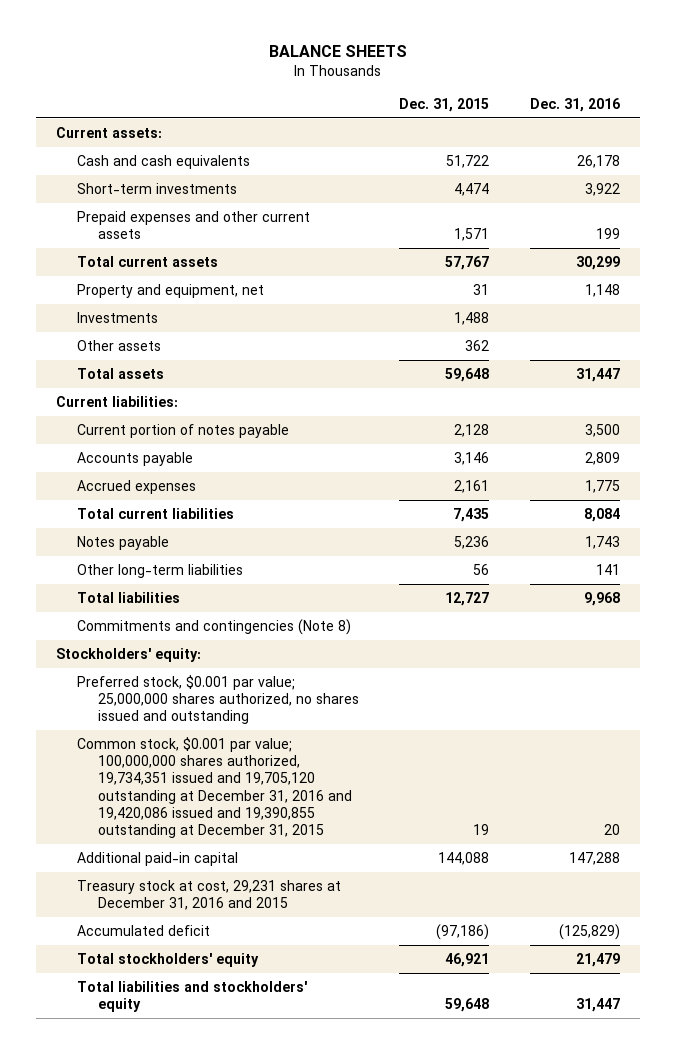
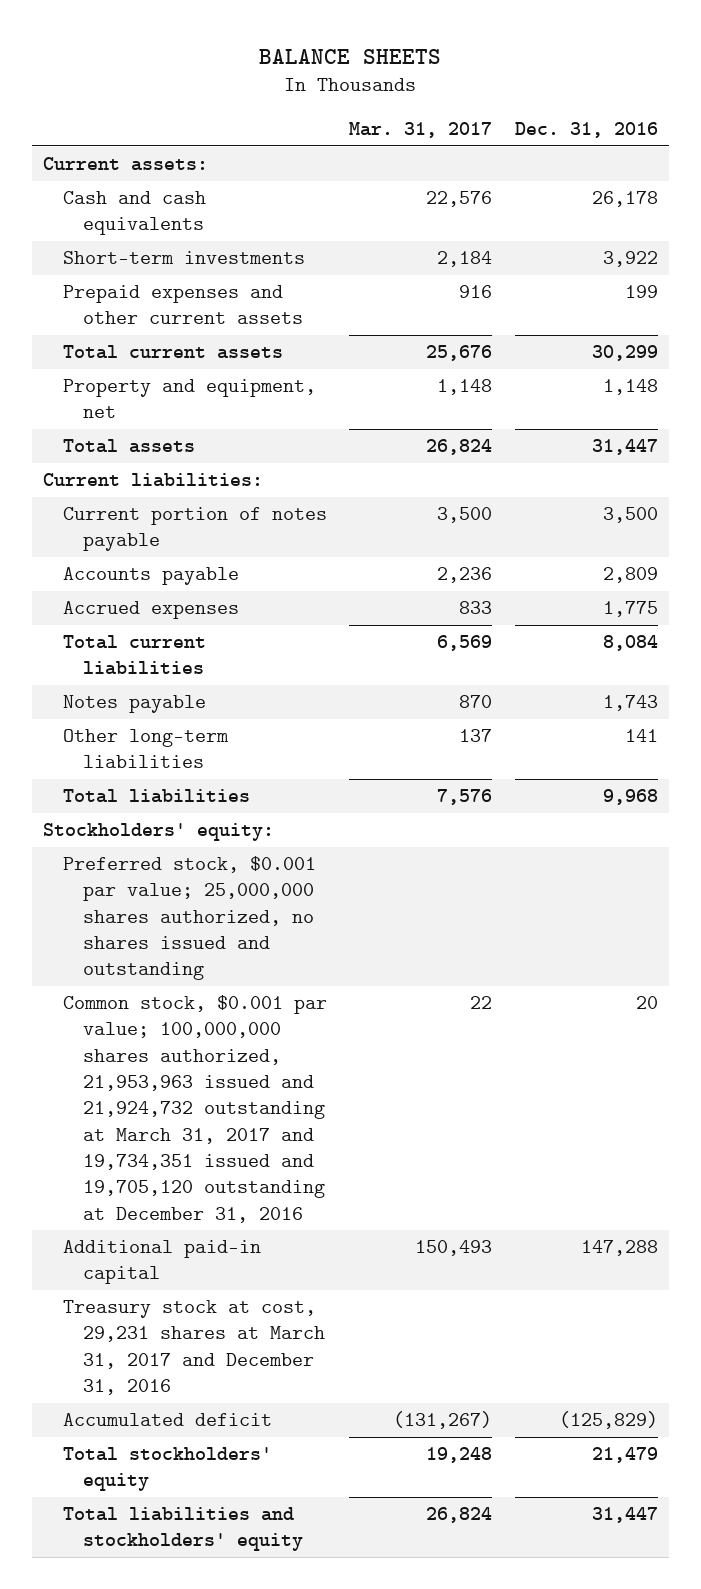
[399,97,490,112] Dec. 31, 2015 -> none
none -> [349,122,493,139] Mar. 31, 2017
[76,311,158,323] Investments -> none
[76,339,161,351] Other assets -> none
[76,618,351,635] Commitments and contingencies (Note 8) -> none
[76,736,352,839] Common stock, $0.001 par value; 100,000,000 shares authorized, 19,734,351 issued and 19,705,120 outstanding at December 31, 2016 and 19,420,086 issued and 19,390,855 outstanding at December 31, 2015 -> [63,995,328,1223] Common stock, $0.001 par value; 100,000,000 shares authorized, 21,953,963 issued and 21,924,732 outstanding at March 31, 2017 and 19,734,351 issued and 19,705,120 outstanding at December 31, 2016
[76,879,341,911] Treasury stock at cost, 29,231 shares at December 31, 2016 and 2015 -> [63,1300,326,1396] Treasury stock at cost, 29,231 shares at March 31, 2017 and December 31, 2016

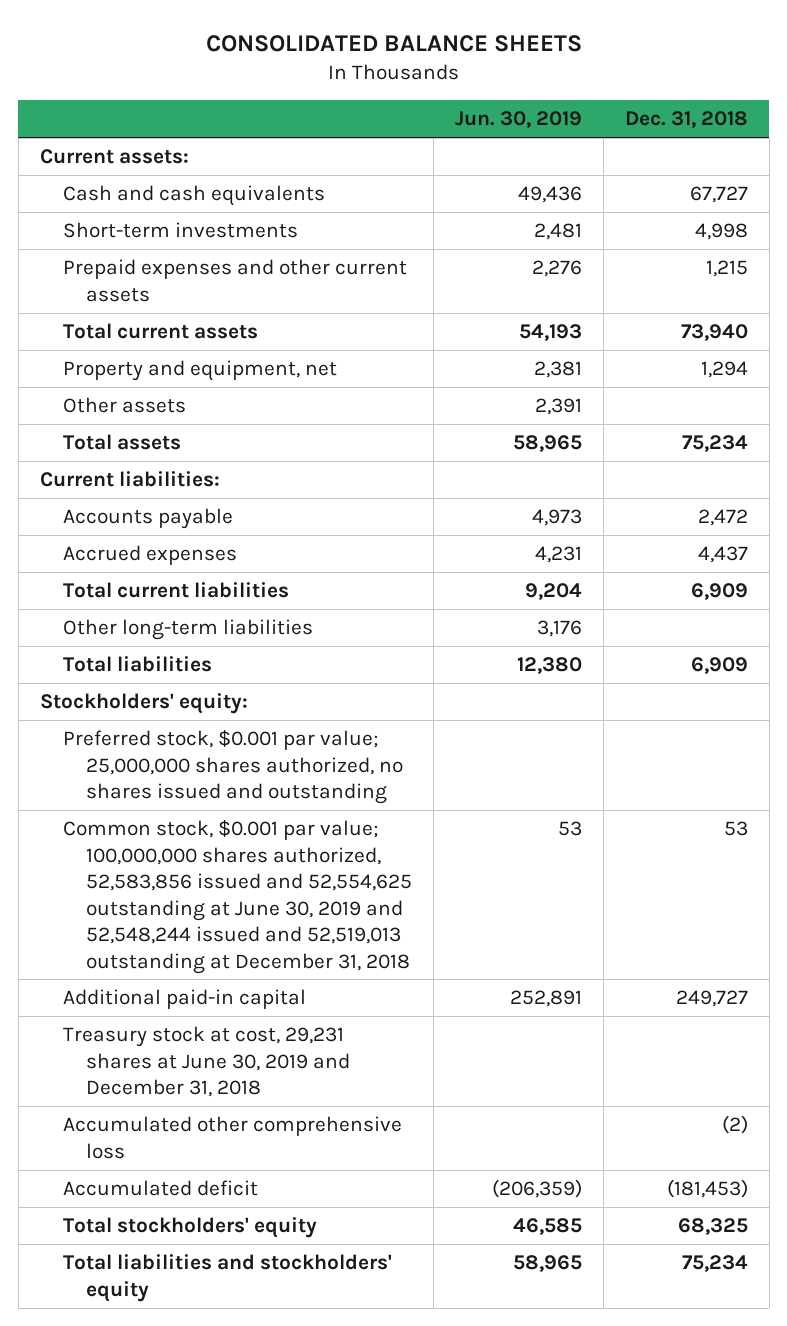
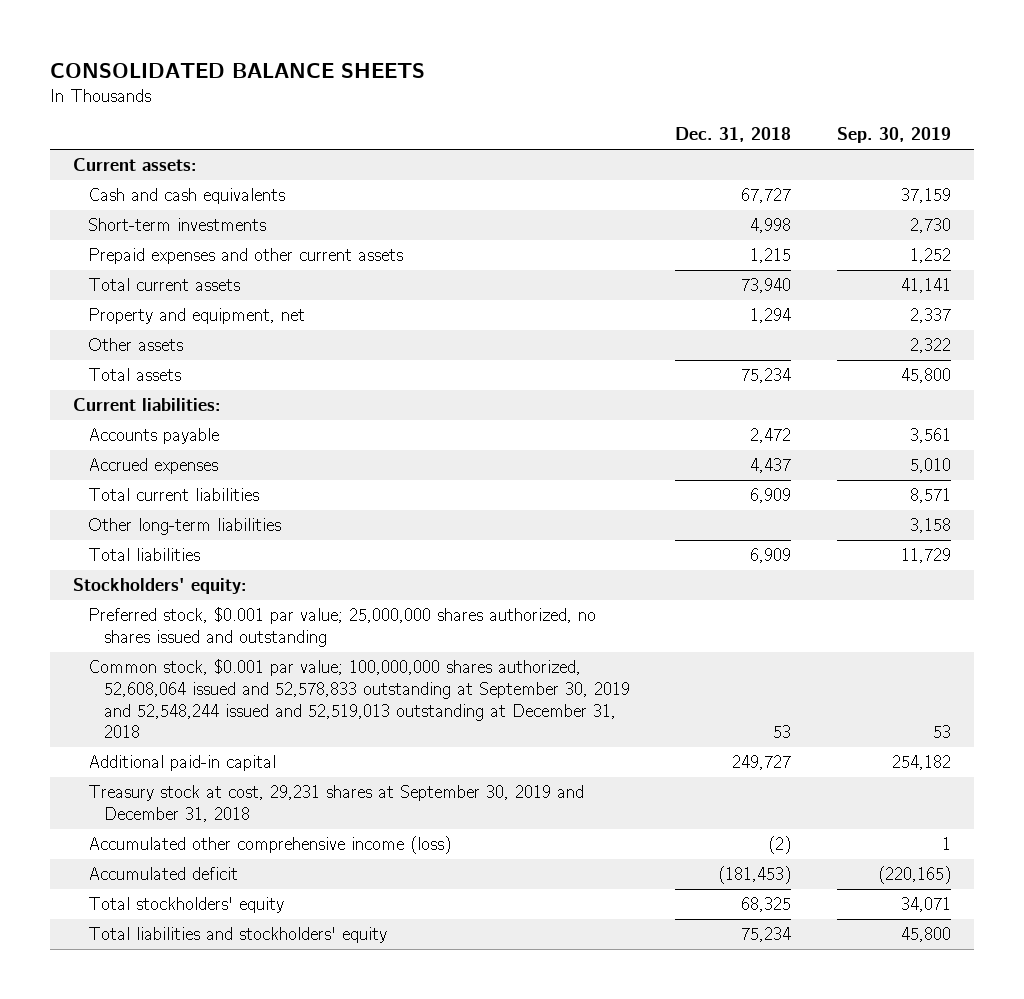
[454,111,582,129] Jun. 30, 2019 -> none
none -> [837,127,952,144] Sep. 30, 2019
[62,820,412,974] Common stock, $0.001 par value; 100,000,000 shares authorized, 52,583,856 issued and 52,554,625 outstanding at June 30, 2019 and 52,548,244 issued and 52,519,013 outstanding at December 31, 2018 -> [88,659,630,739] Common stock, $0.001 par value; 100,000,000 shares authorized, 52,608,064 issued and 52,578,833 outstanding at September 30, 2019 and 52,548,244 issued and 52,519,013 outstanding at December 31, 2018
[62,1026,350,1098] Treasury stock at cost, 29,231 shares at June 30, 2019 and December 31, 2018 -> [88,785,585,822] Treasury stock at cost, 29,231 shares at September 30, 2019 and December 31, 2018
[62,1116,402,1159] Accumulated other comprehensive loss -> [88,836,452,855] Accumulated other comprehensive income (loss)

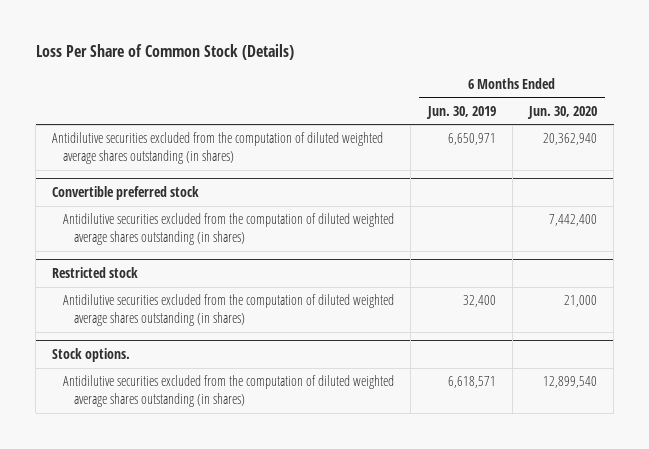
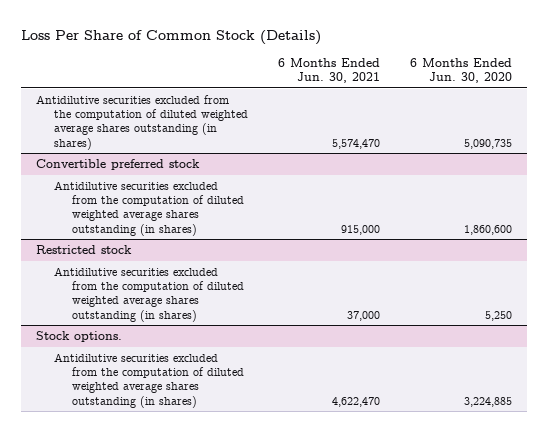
[425,106,496,120] Jun. 30, 2019 -> none
none -> [277,57,380,84] 6 Months Ended Jun. 30, 2021
[543,133,598,146] 20,362,940 -> [464,138,513,149] 5,090,735
[549,214,598,227] 7,442,400 -> [464,224,513,235] 1,860,600
[564,295,598,308] 21,000 -> [485,310,513,321] 5,250
[543,376,598,389] 12,899,540 -> [464,396,513,407] 3,224,885

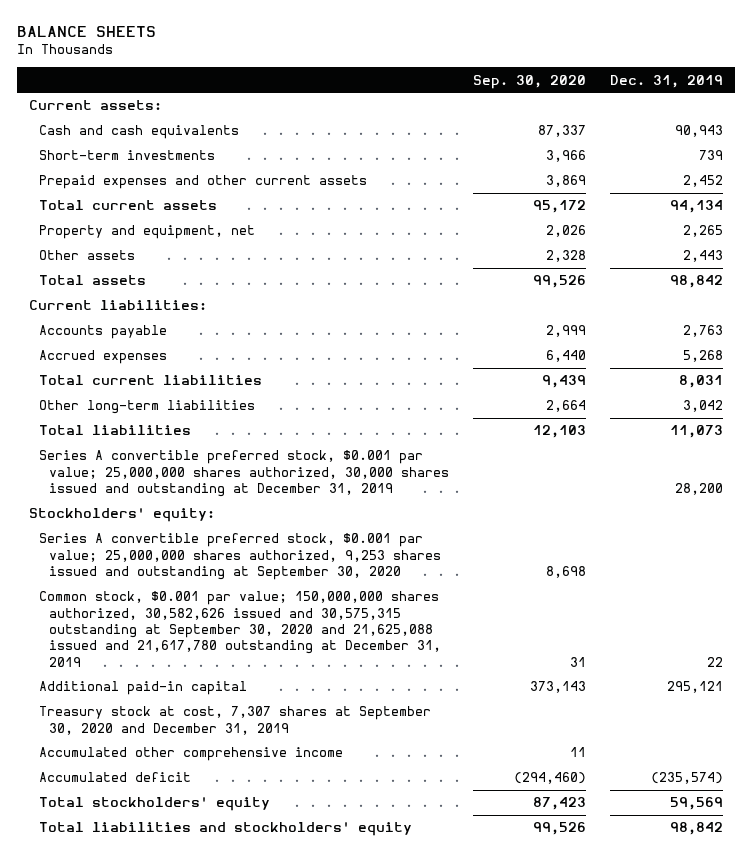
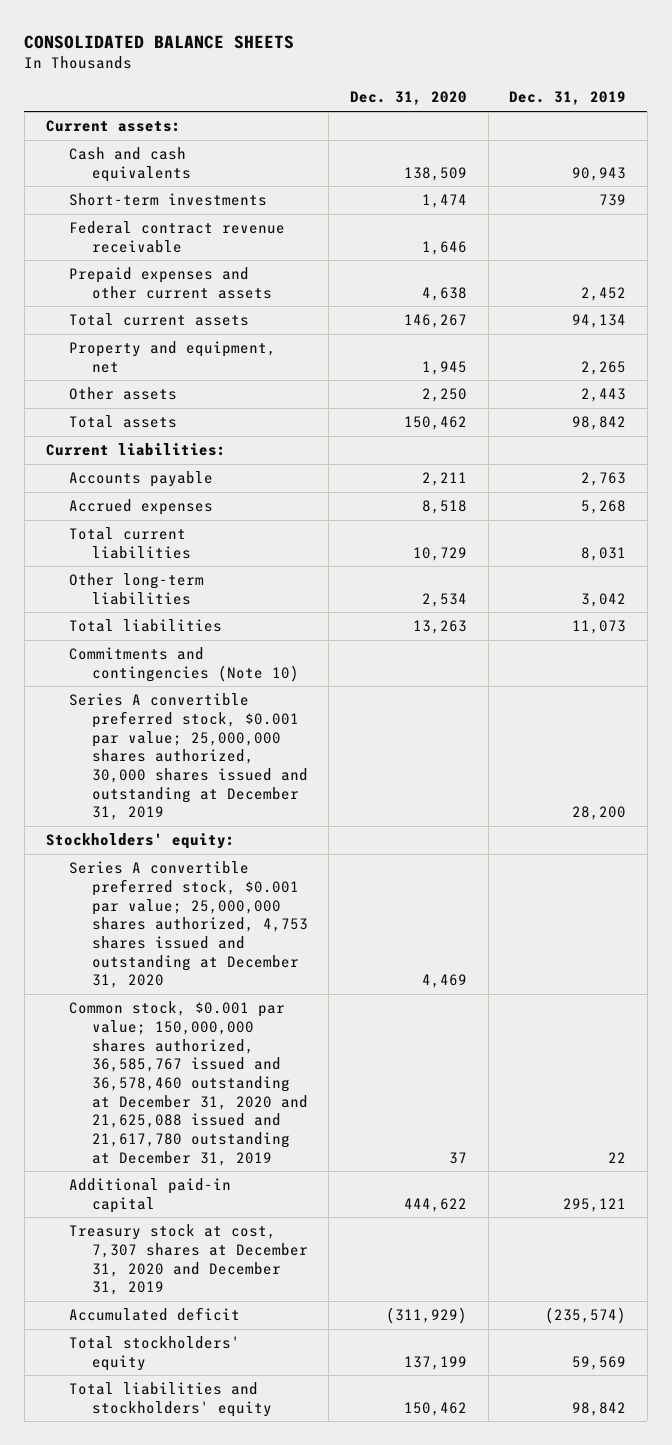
[17,26,157,38] BALANCE SHEETS -> [24,34,295,49] CONSOLIDATED BALANCE SHEETS
[473,74,587,89] Sep. 30, 2020 -> none
none -> [350,91,468,106] Dec. 31, 2020
none -> [68,221,285,253] Federal contract revenue receivable
none -> [68,647,299,682] Commitments and contingencies (Note 10)
[39,533,442,581] Series A convertible preferred stock, $0.001 par value; 25,000,000 shares authorized, 9,253 shares issued and outstanding at September 30, 2020 -> [68,861,308,989] Series A convertible preferred stock, $0.001 par value; 25,000,000 shares authorized, 4,753 shares issued and outstanding at December 31, 2020
[39,591,442,667] Common stock, $0.001 par value; 150,000,000 shares authorized, 30,582,626 issued and 30,575,315 outstanding at September 30, 2020 and 21,625,088 issued and 21,617,780 outstanding at December 31, 2019 -> [68,1001,308,1166] Common stock, $0.001 par value; 150,000,000 shares authorized, 36,585,767 issued and 36,578,460 outstanding at December 31, 2020 and 21,625,088 issued and 21,617,780 outstanding at December 31, 2019
[39,747,344,762] Accumulated other comprehensive income -> none
[39,706,432,735] Treasury stock at cost, 7,307 shares at September 30, 2020 and December 31, 2019 -> [68,1224,308,1296] Treasury stock at cost, 7,307 shares at December 31, 2020 and December 31, 2019

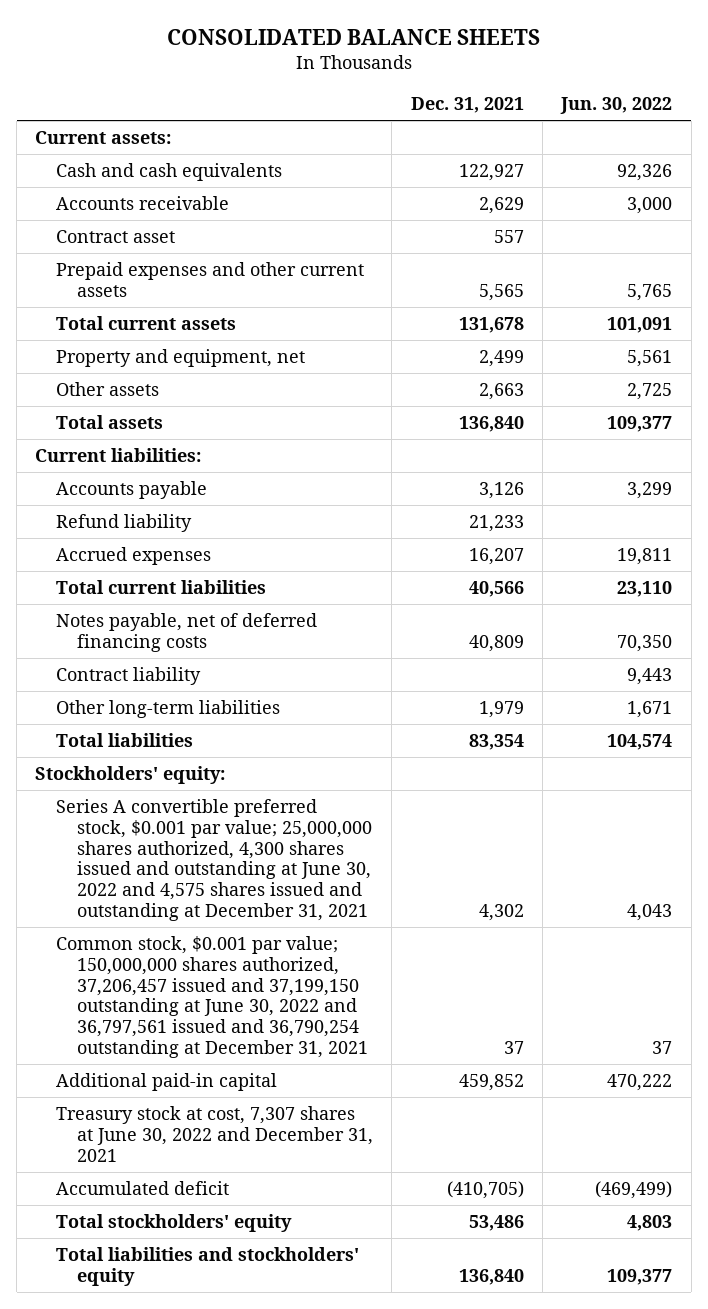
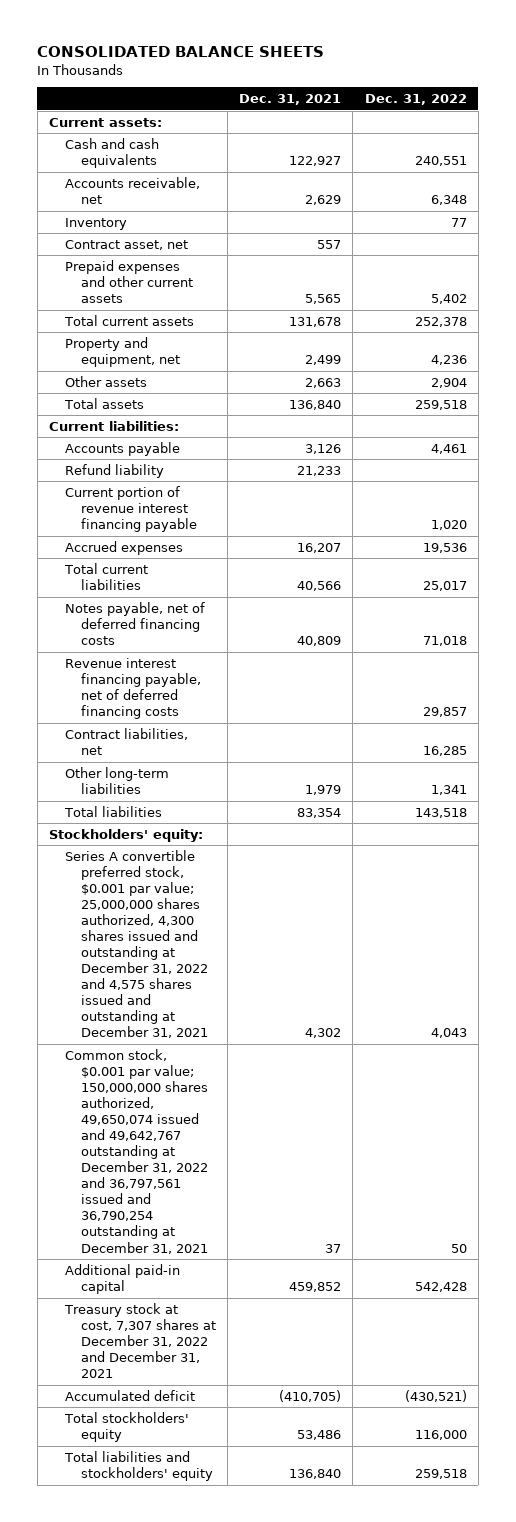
[560,96,673,114] Jun. 30, 2022 -> none
none -> [364,94,467,106] Dec. 31, 2022
[56,196,230,211] Accounts receivable -> [64,176,200,204] Accounts receivable, net
none -> [64,217,127,230] Inventory
[56,230,176,244] Contract asset -> [64,239,188,250] Contract asset, net
none -> [64,485,197,533] Current portion of revenue interest financing payable
none -> [64,657,201,720] Revenue interest financing payable, net of deferred financing costs
[56,667,202,686] Contract liability -> [64,727,188,755] Contract liabilities, net
[56,799,373,921] Series A convertible preferred stock, $0.001 par value; 25,000,000 shares authorized, 4,300 shares issued and outstanding at June 30, 2022 and 4,575 shares issued and outstanding at December 31, 2021 -> [64,849,208,1039] Series A convertible preferred stock, $0.001 par value; 25,000,000 shares authorized, 4,300 shares issued and outstanding at December 31, 2022 and 4,575 shares issued and outstanding at December 31, 2021
[56,936,369,1058] Common stock, $0.001 par value; 150,000,000 shares authorized, 37,206,457 issued and 37,199,150 outstanding at June 30, 2022 and 36,797,561 issued and 36,790,254 outstanding at December 31, 2021 -> [64,1048,208,1254] Common stock, $0.001 par value; 150,000,000 shares authorized, 49,650,074 issued and 49,642,767 outstanding at December 31, 2022 and 36,797,561 issued and 36,790,254 outstanding at December 31, 2021
[56,1106,374,1162] Treasury stock at cost, 7,307 shares at June 30, 2022 and December 31, 2021 -> [63,1302,216,1379] Treasury stock at cost, 7,307 shares at December 31, 2022 and December 31, 2021

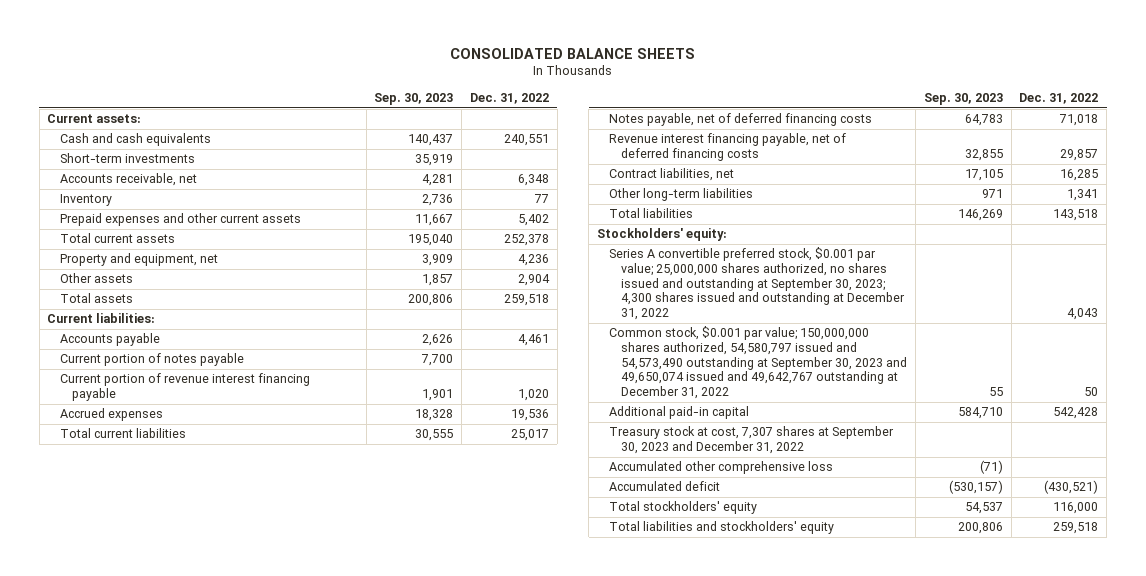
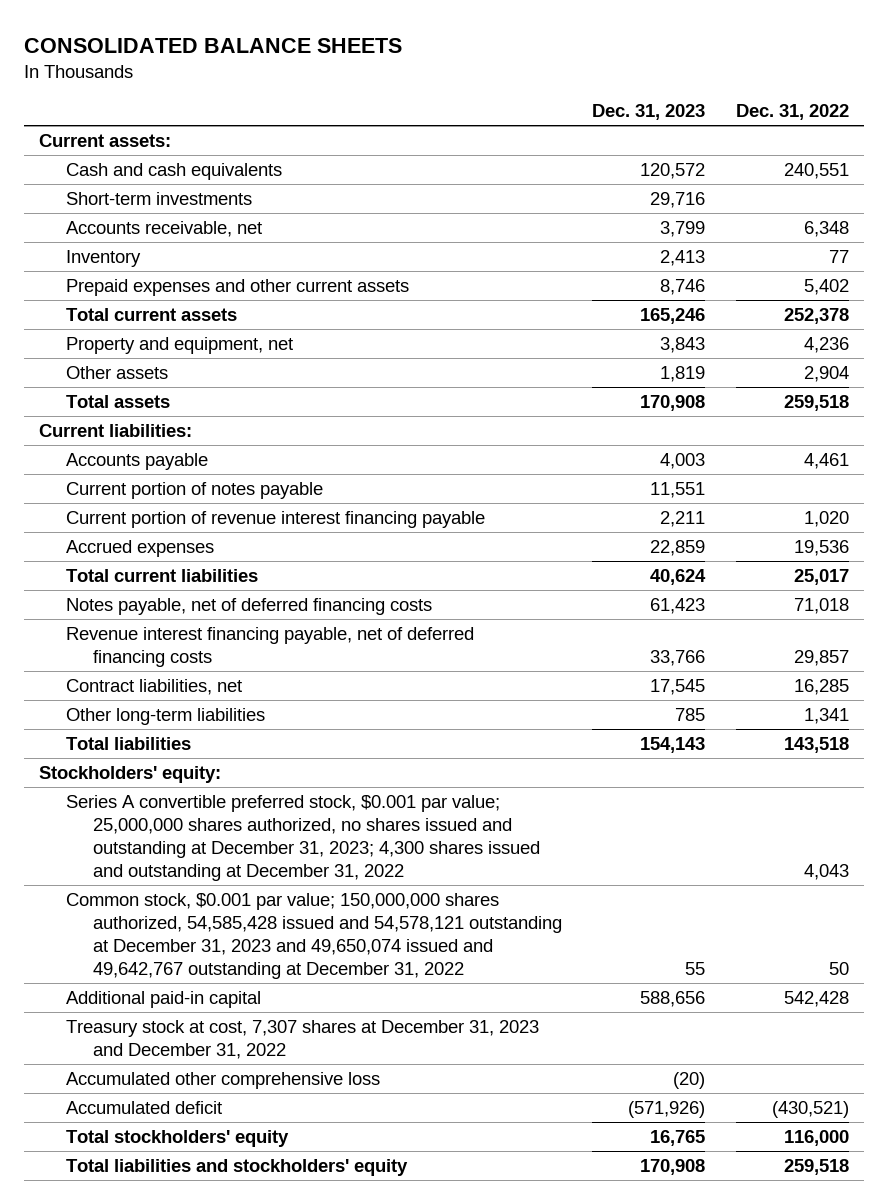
[374,93,454,106] Sep. 30, 2023 -> none
none -> [592,104,706,121] Dec. 31, 2023
[609,247,906,321] Series A convertible preferred stock, $0.001 par value; 25,000,000 shares authorized, no shares issued and outstanding at September 30, 2023; 4,300 shares issued and outstanding at December 31, 2022 -> [65,795,540,881] Series A convertible preferred stock, $0.001 par value; 25,000,000 shares authorized, no shares issued and outstanding at December 31, 2023; 4,300 shares issued and outstanding at December 31, 2022
[609,326,908,400] Common stock, $0.001 par value; 150,000,000 shares authorized, 54,580,797 issued and 54,573,490 outstanding at September 30, 2023 and 49,650,074 issued and 49,642,767 outstanding at December 31, 2022 -> [65,893,562,979] Common stock, $0.001 par value; 150,000,000 shares authorized, 54,585,428 issued and 54,578,121 outstanding at December 31, 2023 and 49,650,074 issued and 49,642,767 outstanding at December 31, 2022
[609,426,895,455] Treasury stock at cost, 7,307 shares at September 30, 2023 and December 31, 2022 -> [65,1020,539,1059] Treasury stock at cost, 7,307 shares at December 31, 2023 and December 31, 2022

